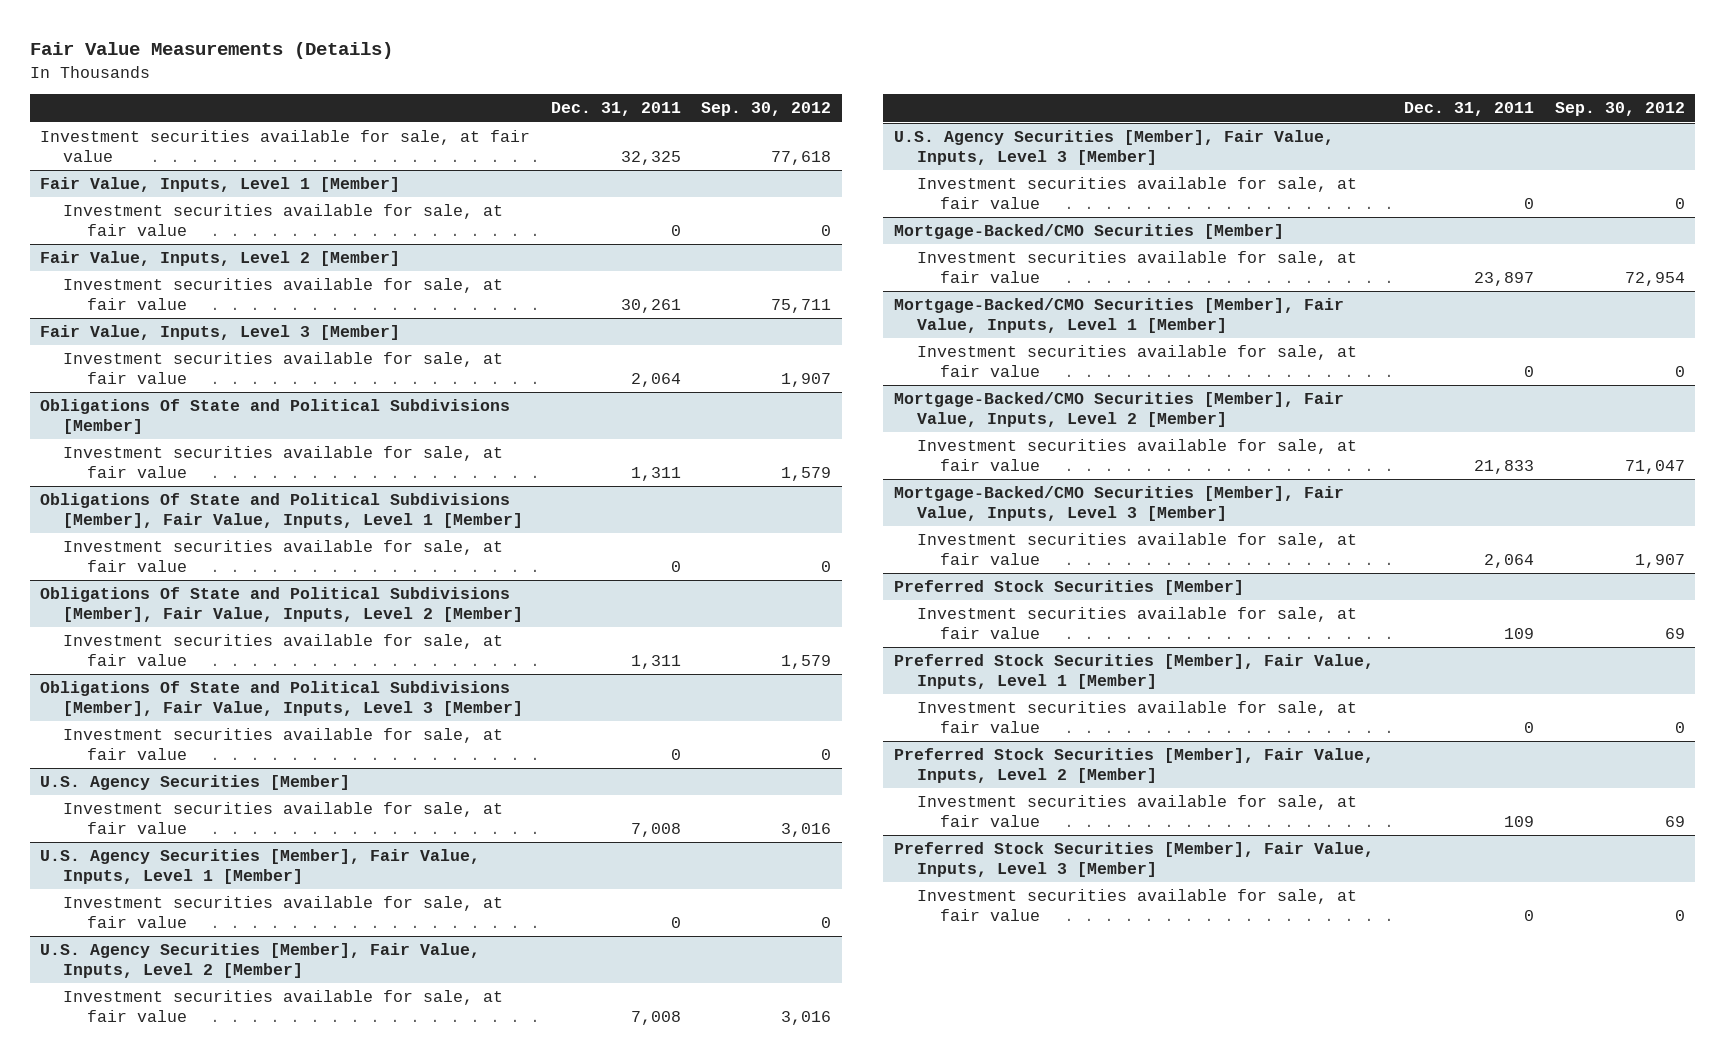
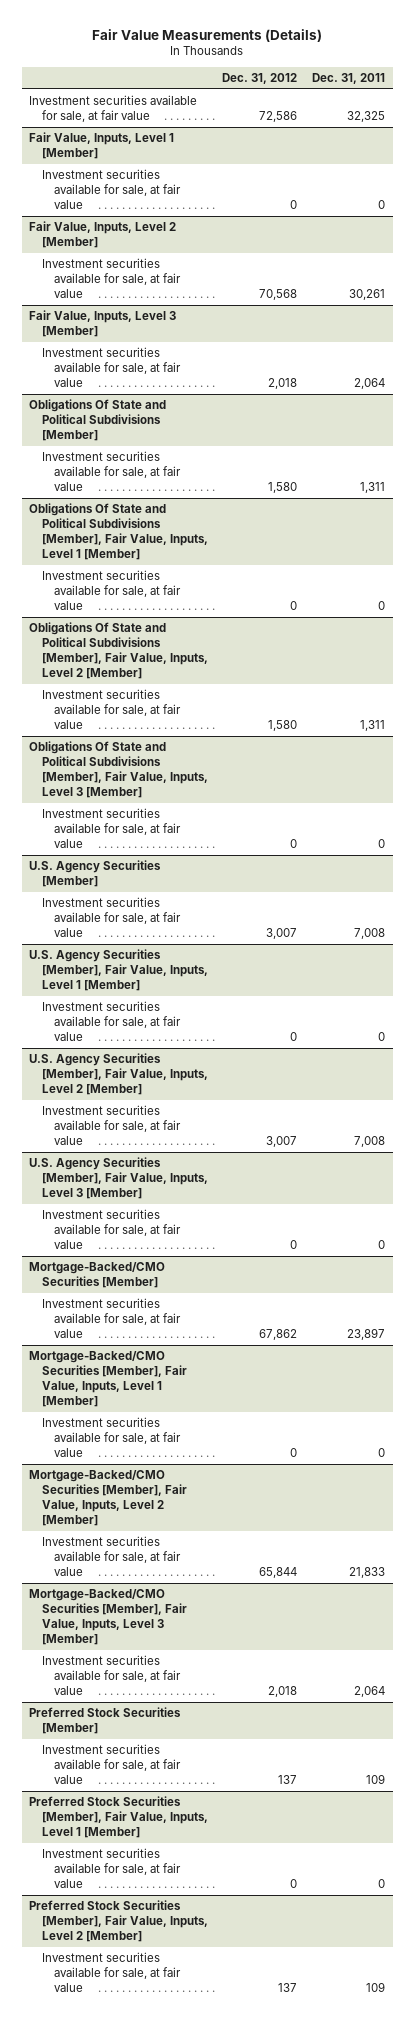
[701,102,832,117] Sep. 30, 2012 -> none
none -> [222,73,298,85] Dec. 31, 2012
[893,842,1374,877] Preferred Stock Securities [Member], Fair Value, Inputs, Level 3 [Member] -> none
[917,889,1358,921] Investment securities available for sale, at fair value -> none

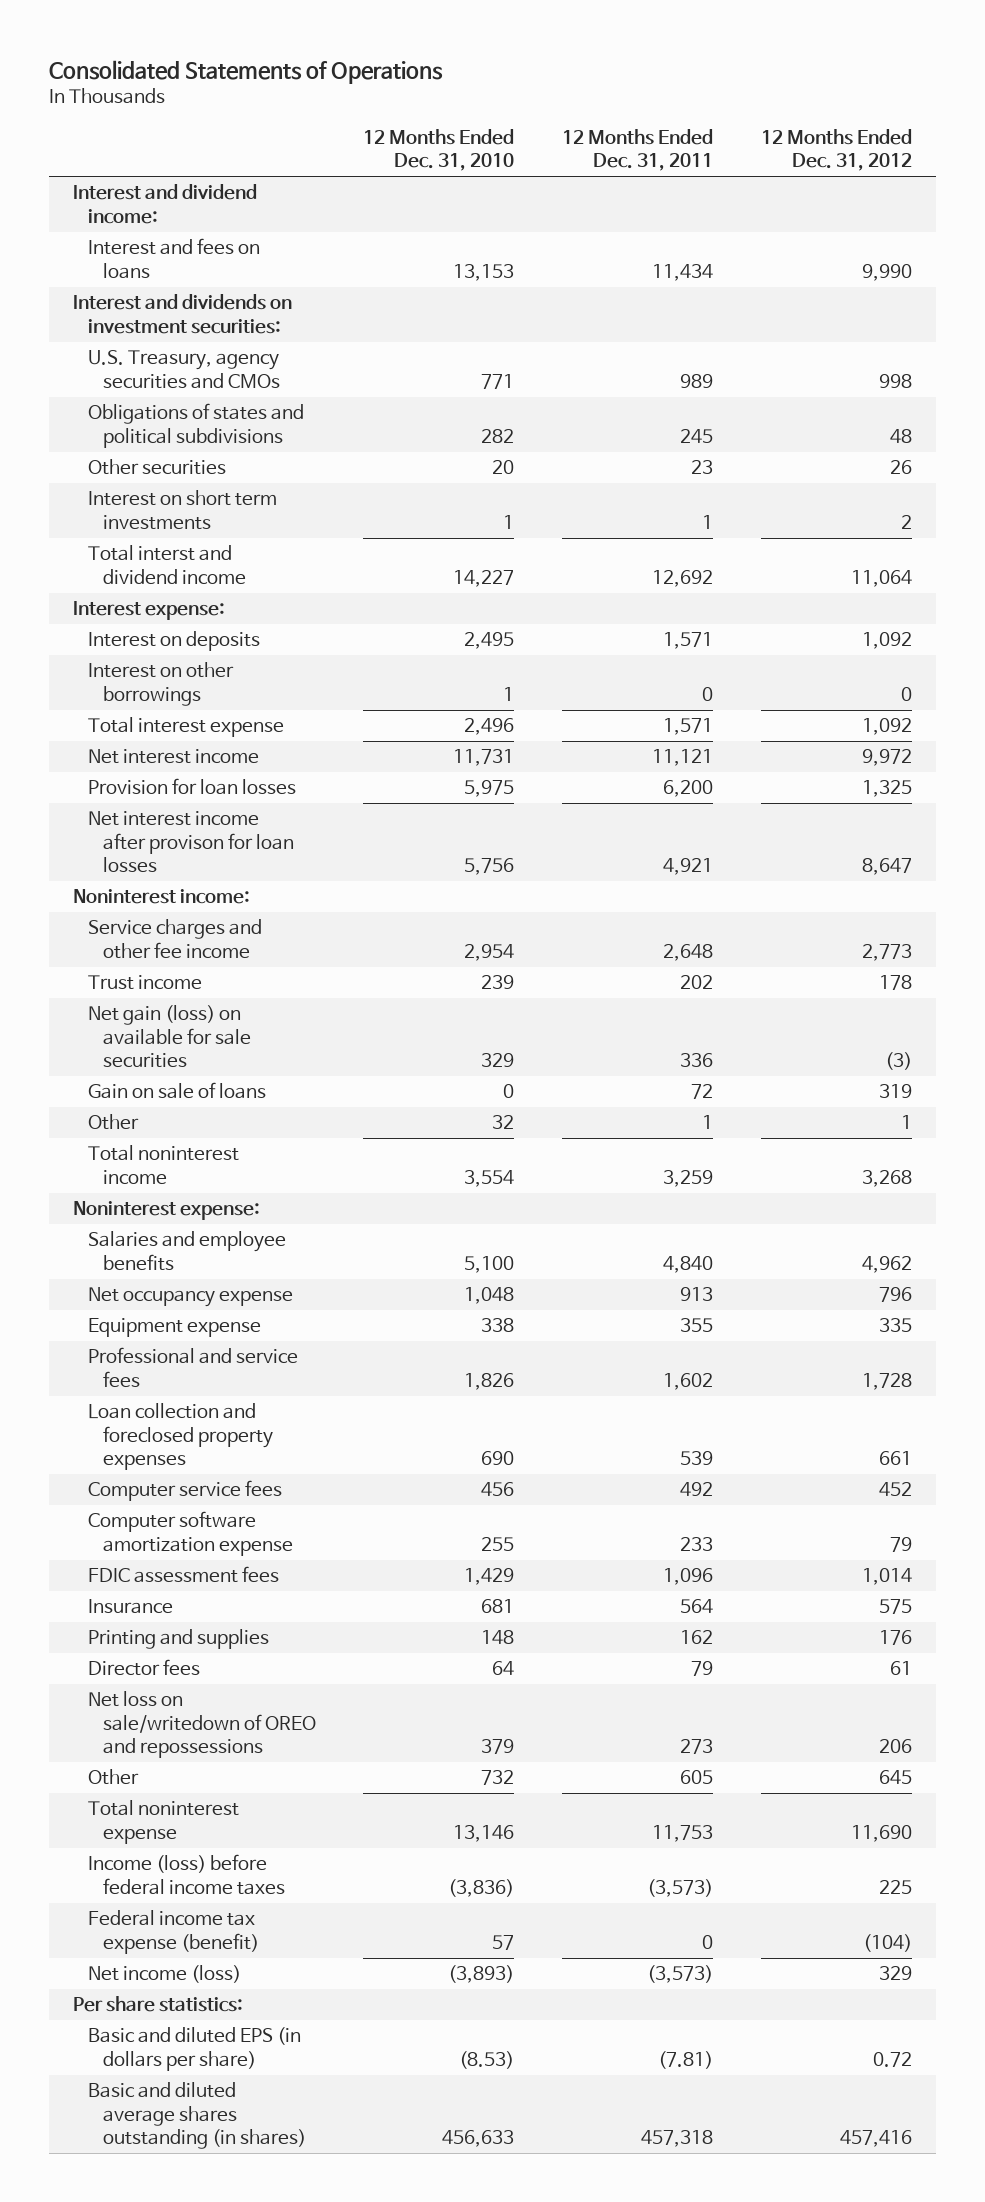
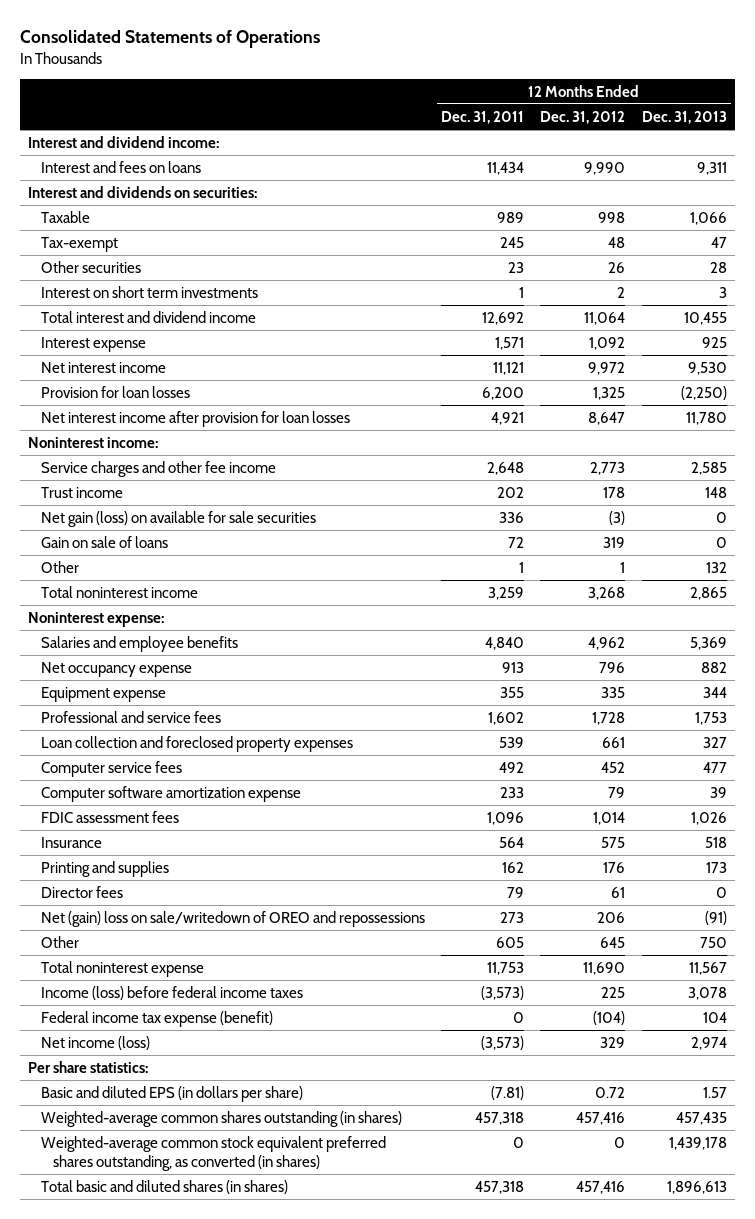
[363,129,515,172] 12 Months Ended Dec. 31, 2010 -> none
none -> [641,110,727,124] Dec. 31, 2013
[72,294,292,334] Interest and dividends on investment securities: -> [28,185,258,198] Interest and dividends on securities:
[87,350,280,389] U.S. Treasury, agency securities and CMOs -> [40,210,90,223] Taxable
[87,403,304,448] Obligations of states and political subdivisions -> [40,236,118,252] Tax-exempt
[72,601,225,621] Interest expense: -> none
[87,631,260,652] Interest on deposits -> none
[87,662,234,706] Interest on other borrowings -> none
[87,545,246,585] Total interst and dividend income -> [40,310,256,323] Total interest and dividend income
[87,717,284,738] Total interest expense -> [40,336,146,352] Interest expense
[87,811,294,873] Net interest income after provison for loan losses -> [40,410,350,427] Net interest income after provision for loan losses
[87,1691,316,1758] Net loss on sale/writedown of OREO and repossessions -> [40,910,425,927] Net (gain) loss on sale/writedown of OREO and repossessions
none -> [40,1110,402,1127] Weighted-average common shares outstanding (in shares)
none -> [40,1135,386,1171] Weighted-average common stock equivalent preferred shares outstanding, as converted (in shares)
[87,2082,306,2149] Basic and diluted average shares outstanding (in shares) -> [40,1179,288,1194] Total basic and diluted shares (in shares)

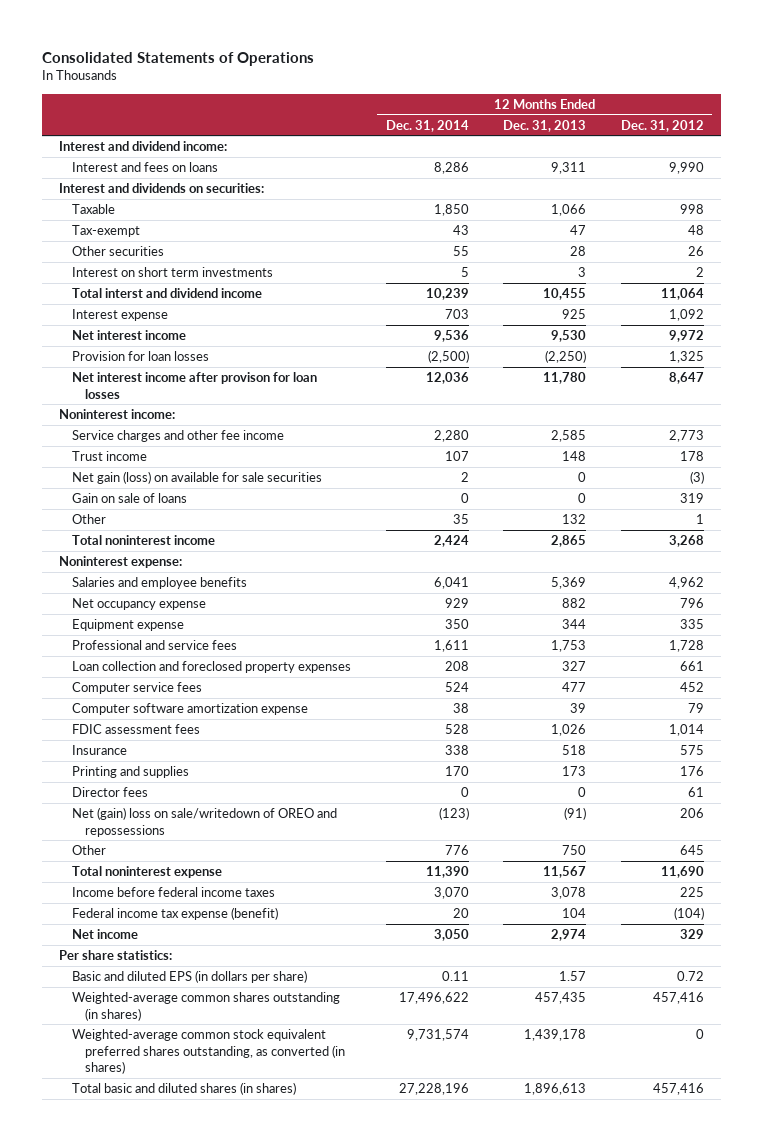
[441,110,525,124] Dec. 31, 2011 -> none
none -> [385,119,469,132] Dec. 31, 2014
[40,310,256,323] Total interest and dividend income -> [72,288,263,299] Total interst and dividend income
[40,410,350,427] Net interest income after provision for loan losses -> [72,372,318,399] Net interest income after provison for loan losses
[40,985,303,1000] Income (loss) before federal income taxes -> [72,887,276,898] Income before federal income taxes
[40,1035,150,1050] Net income (loss) -> [72,929,139,940] Net income

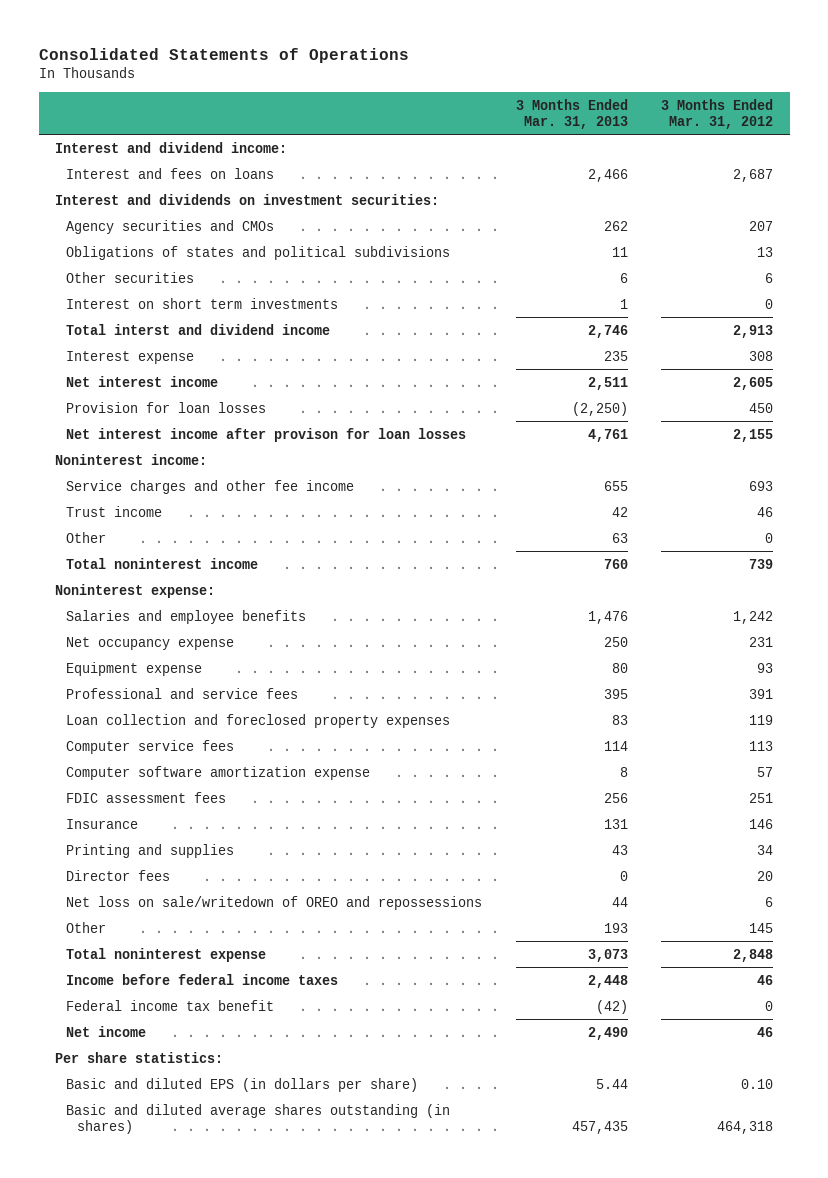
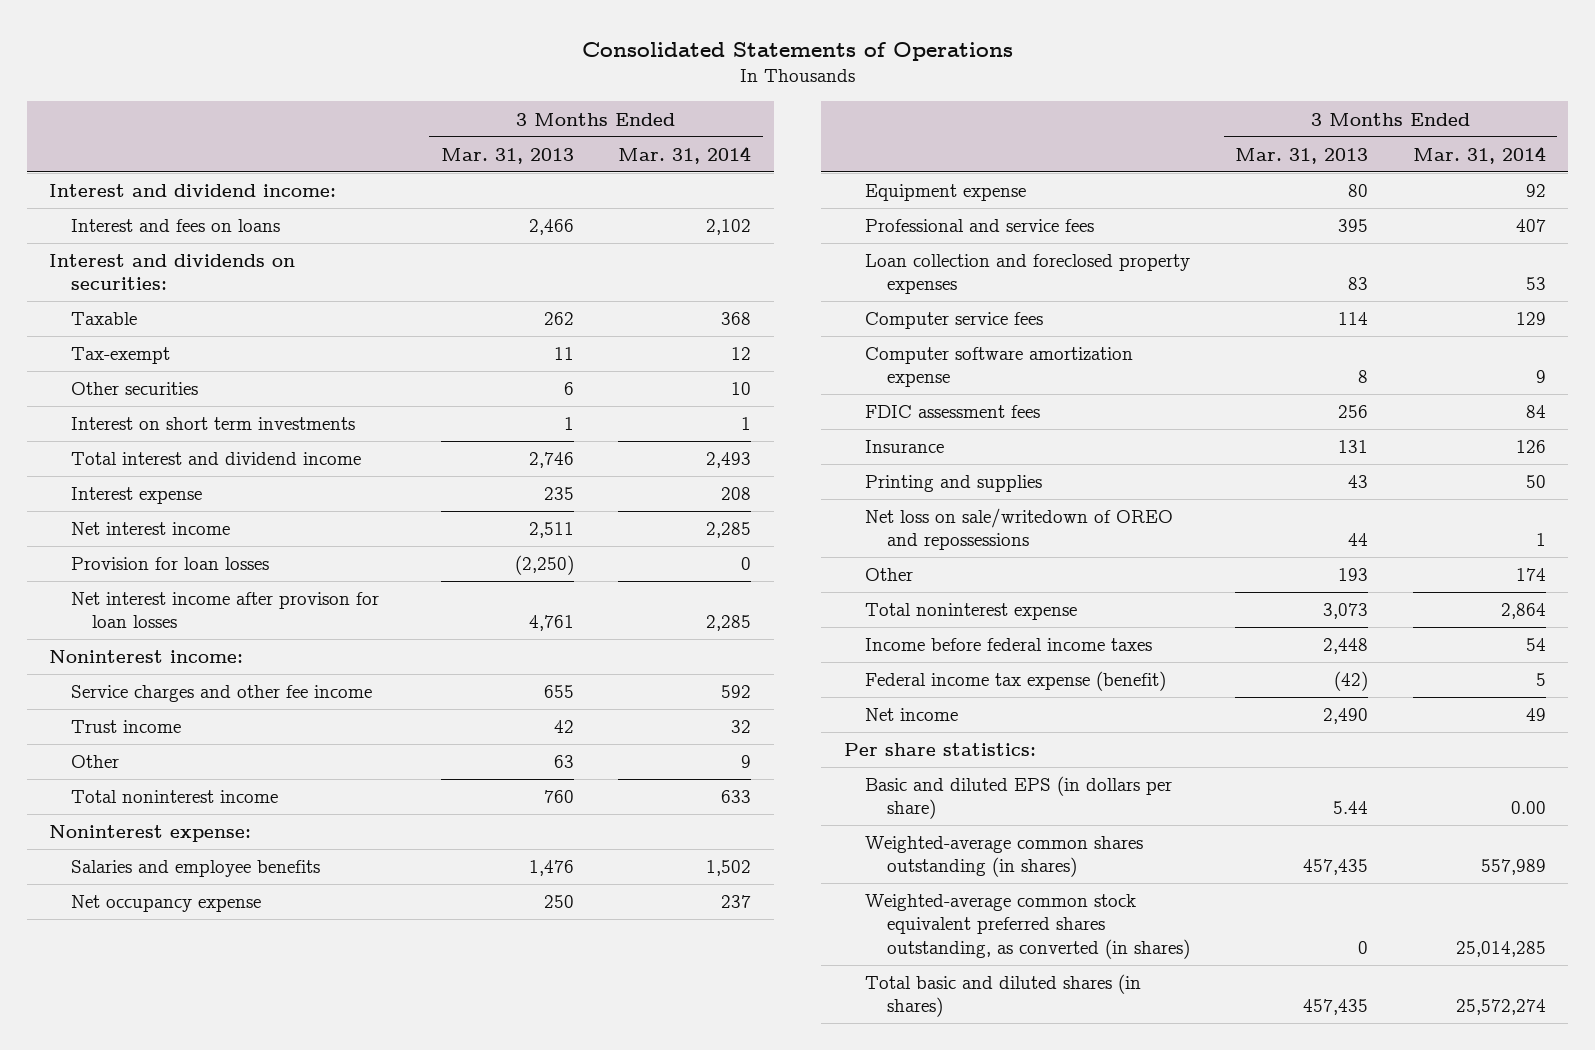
[660,98,773,129] 3 Months Ended Mar. 31, 2012 -> none
none -> [618,145,752,164] Mar. 31, 2014
[66,245,451,260] Obligations of states and political subdivisions -> none
[55,193,440,205] Interest and dividends on investment securities: -> [49,254,296,291] Interest and dividends on securities:
[66,219,275,234] Agency securities and CMOs -> [70,312,137,326] Taxable
none -> [70,347,170,365] Tax-exempt
[66,323,331,335] Total interst and dividend income -> [70,452,361,466] Total interest and dividend income
[66,869,171,881] Director fees -> none
[66,999,275,1011] Federal income tax benefit -> [865,671,1167,692] Federal income tax expense (benefit)
none -> [865,836,1144,878] Weighted-average common shares outstanding (in shares)
none -> [865,894,1191,959] Weighted-average common stock equivalent preferred shares outstanding, as converted (in shares)
[66,1103,451,1134] Basic and diluted average shares outstanding (in shares) -> [865,974,1142,1018] Total basic and diluted shares (in shares)

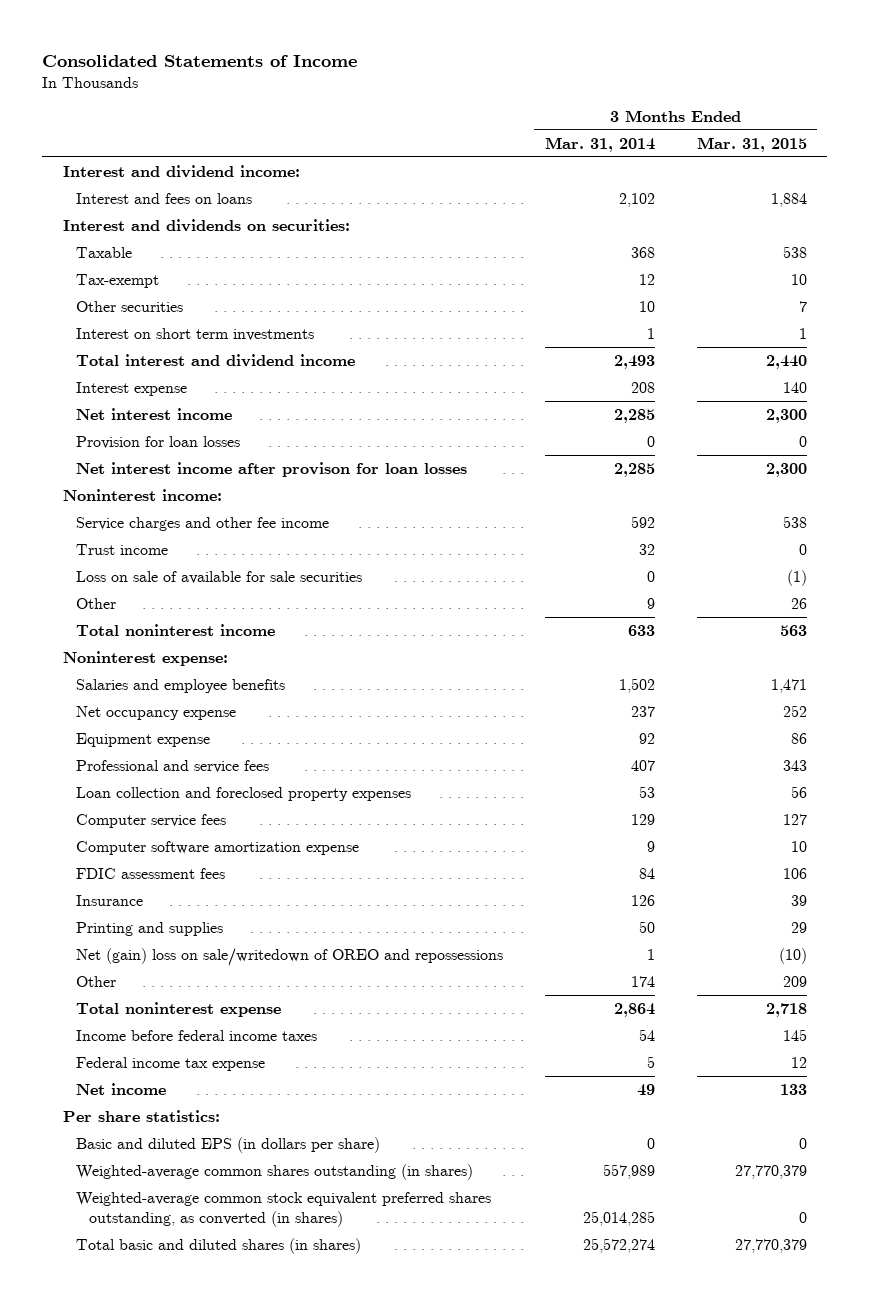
[581,41,1013,61] Consolidated Statements of Operations -> [42,54,358,67] Consolidated Statements of Income
[440,147,574,164] Mar. 31, 2013 -> none
none -> [696,136,807,152] Mar. 31, 2015
none -> [76,570,363,584] Loss on sale of available for sale securities
[865,508,1174,551] Net loss on sale/writedown of OREO and repossessions -> [76,947,504,966] Net (gain) loss on sale/writedown of OREO and repossessions
[865,671,1167,692] Federal income tax expense (benefit) -> [76,1056,266,1071] Federal income tax expense
[1510,801,1546,815] 0.00 -> [646,1137,655,1149] 0

